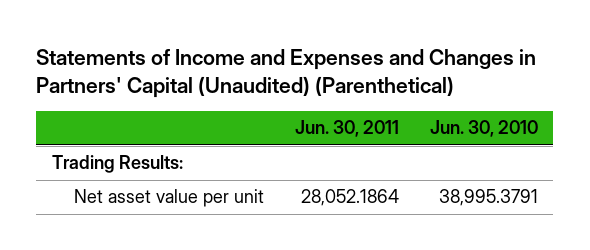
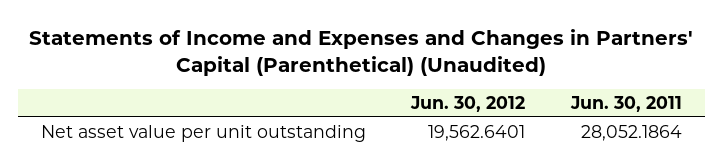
[36,48,537,98] Statements of Income and Expenses and Changes in Partners' Capital (Unaudited) (Parenthetical) -> [29,28,694,76] Statements of Income and Expenses and Changes in Partners' Capital (Parenthetical) (Unaudited)
[429,120,538,138] Jun. 30, 2010 -> none
none -> [410,95,526,112] Jun. 30, 2012
[51,155,183,174] Trading Results: -> none
[74,189,265,208] Net asset value per unit -> [40,124,366,142] Net asset value per unit outstanding

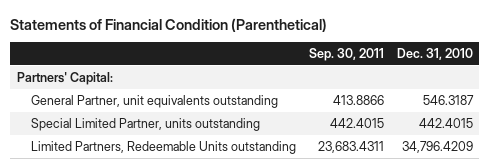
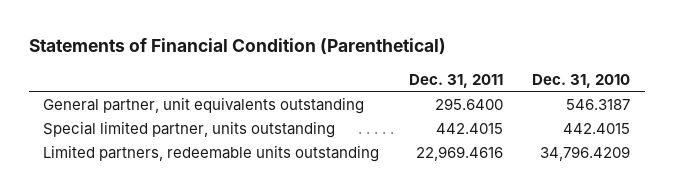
[308,47,384,61] Sep. 30, 2011 -> none
none -> [408,74,503,89] Dec. 31, 2011
[16,71,113,85] Partners' Capital: -> none
[30,94,278,108] General Partner, unit equivalents outstanding -> [43,96,365,114] General partner, unit equivalents outstanding
[30,117,260,131] Special Limited Partner, units outstanding -> [43,120,336,138] Special limited partner, units outstanding
[30,140,296,154] Limited Partners, Redeemable Units outstanding -> [43,144,380,162] Limited partners, redeemable units outstanding

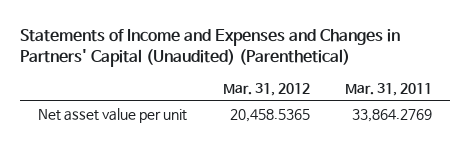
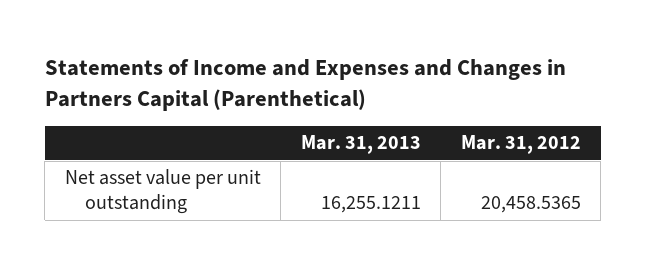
[20,29,401,68] Statements of Income and Expenses and Changes in Partners' Capital (Unaudited) (Parenthetical) -> [44,59,566,112] Statements of Income and Expenses and Changes in Partners Capital (Parenthetical)
[344,83,432,97] Mar. 31, 2011 -> none
none -> [300,135,421,155] Mar. 31, 2013
[38,108,188,124] Net asset value per unit -> [64,169,261,215] Net asset value per unit outstanding

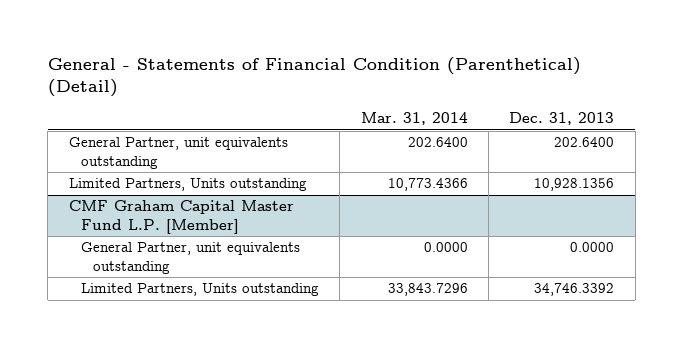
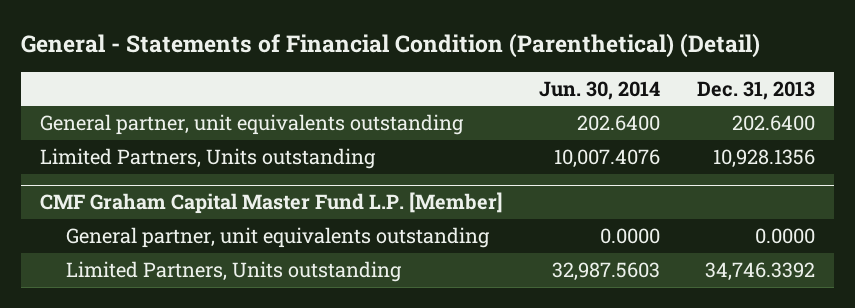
[360,112,468,126] Mar. 31, 2014 -> none
none -> [539,80,661,100] Jun. 30, 2014
[68,137,288,169] General Partner, unit equivalents outstanding -> [39,113,464,135] General partner, unit equivalents outstanding
[80,242,300,274] General Partner, unit equivalents outstanding -> [65,226,490,248] General partner, unit equivalents outstanding

